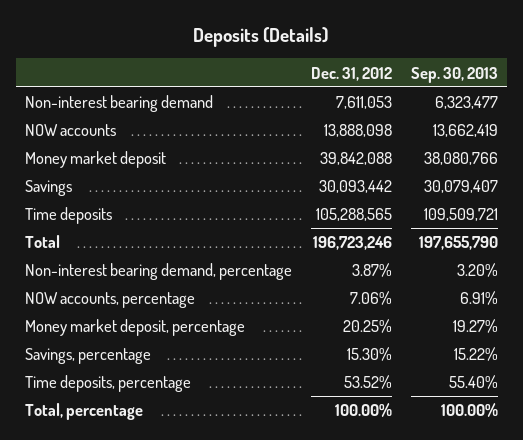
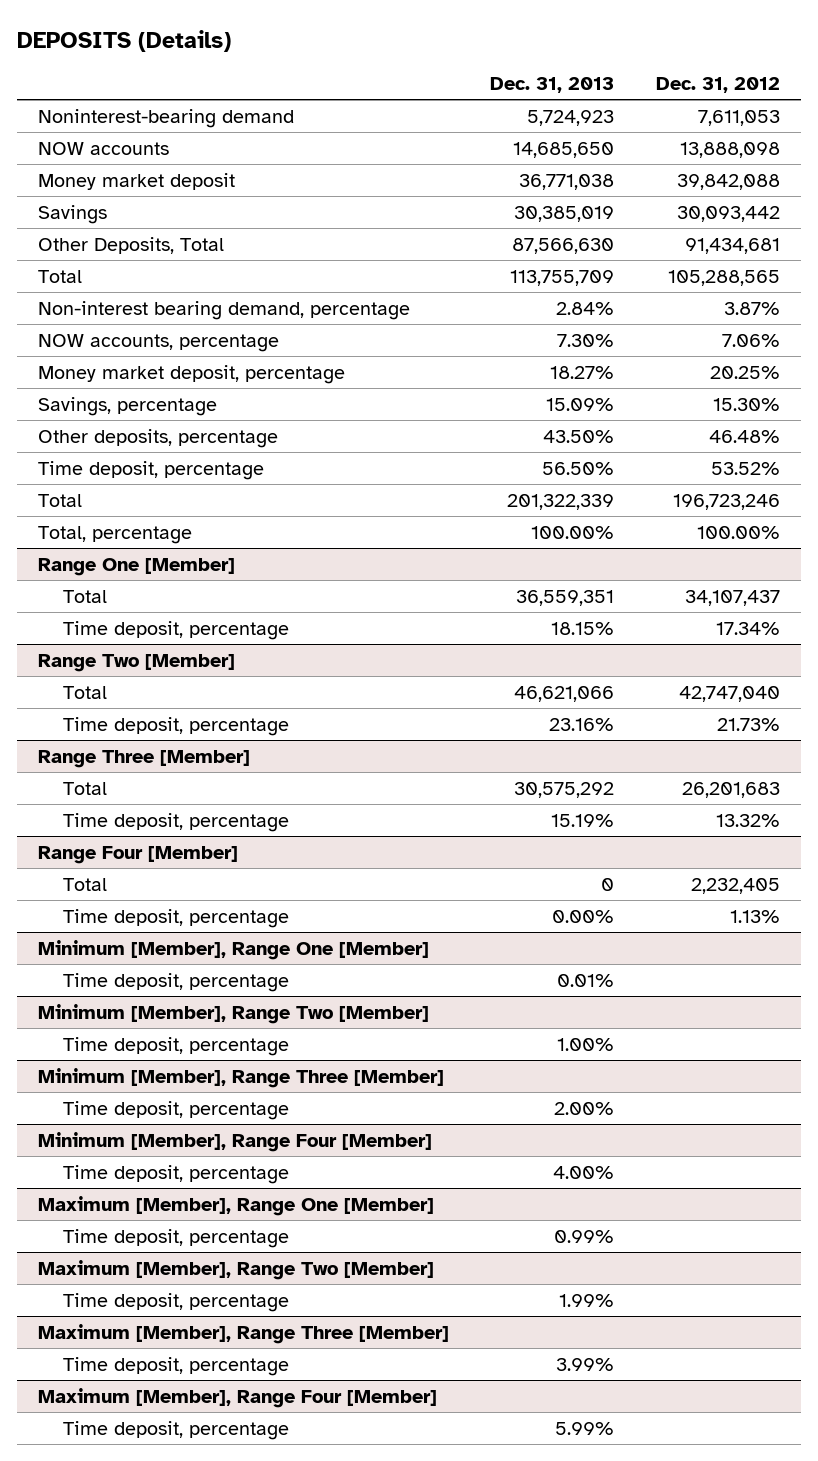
[193,26,329,47] Deposits (Details) -> [17,29,232,52] DEPOSITS (Details)
[410,66,498,83] Sep. 30, 2013 -> none
none -> [490,76,615,93] Dec. 31, 2013
[25,95,214,113] Non-interest bearing demand -> [37,108,294,128] Noninterest-bearing demand
none -> [37,236,224,254] Other Deposits, Total
[25,207,113,225] Time deposits -> [37,269,82,283] Total
none -> [37,428,278,448] Other deposits, percentage
[25,375,192,393] Time deposits, percentage -> [37,460,264,480] Time deposit, percentage
[25,235,61,249] Total -> [37,493,82,507] Total
none -> [37,557,235,576] Range One [Member]
none -> [62,589,107,603] Total
none -> [62,620,289,640] Time deposit, percentage
none -> [37,653,235,672] Range Two [Member]
none -> [62,685,107,699] Total
none -> [62,716,289,736] Time deposit, percentage
none -> [37,749,250,768] Range Three [Member]
none -> [62,781,107,795] Total
none -> [62,812,289,832] Time deposit, percentage
none -> [37,845,238,864] Range Four [Member]
none -> [62,877,107,891] Total
none -> [62,908,289,928] Time deposit, percentage
none -> [37,939,429,960] Minimum [Member], Range One [Member]
none -> [62,972,289,992] Time deposit, percentage
none -> [37,1003,429,1024] Minimum [Member], Range Two [Member]
none -> [62,1036,289,1056] Time deposit, percentage
none -> [37,1067,444,1088] Minimum [Member], Range Three [Member]
none -> [62,1100,289,1120] Time deposit, percentage
none -> [37,1131,432,1152] Minimum [Member], Range Four [Member]
none -> [62,1164,289,1184] Time deposit, percentage
none -> [37,1195,434,1216] Maximum [Member], Range One [Member]
none -> [62,1228,289,1248] Time deposit, percentage
none -> [37,1259,434,1280] Maximum [Member], Range Two [Member]
none -> [62,1292,289,1312] Time deposit, percentage
none -> [37,1323,449,1344] Maximum [Member], Range Three [Member]
none -> [62,1356,289,1376] Time deposit, percentage
none -> [37,1387,437,1408] Maximum [Member], Range Four [Member]
none -> [62,1420,289,1440] Time deposit, percentage

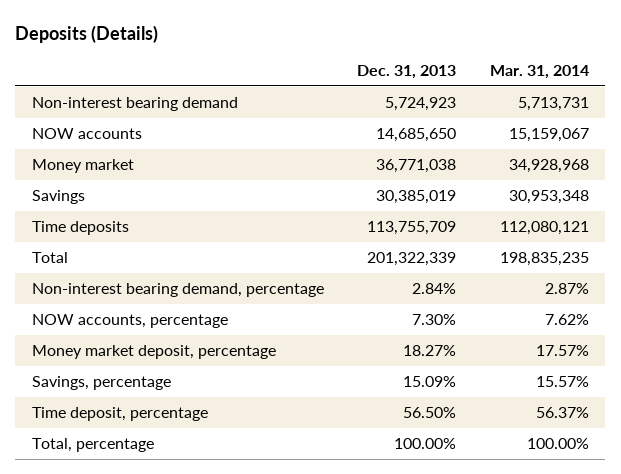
[17,29,232,52] DEPOSITS (Details) -> [15,24,159,43] Deposits (Details)
[655,76,780,93] Dec. 31, 2012 -> none
none -> [489,65,589,80] Mar. 31, 2014
[37,108,294,128] Noninterest-bearing demand -> [32,96,239,111] Non-interest bearing demand
[37,172,235,190] Money market deposit -> [32,158,135,173] Money market
[37,269,82,283] Total -> none
[37,236,224,254] Other Deposits, Total -> [32,220,130,235] Time deposits
[512,237,615,254] 87,566,630 -> [367,220,457,235] 113,755,709
[37,493,82,507] Total -> [32,251,69,263] Total
[37,428,278,448] Other deposits, percentage -> none
[37,557,235,576] Range One [Member] -> none
[62,589,107,603] Total -> none
[62,620,289,640] Time deposit, percentage -> none
[37,653,235,672] Range Two [Member] -> none
[62,685,107,699] Total -> none
[62,716,289,736] Time deposit, percentage -> none
[37,749,250,768] Range Three [Member] -> none
[62,781,107,795] Total -> none
[62,812,289,832] Time deposit, percentage -> none
[37,845,238,864] Range Four [Member] -> none
[62,877,107,891] Total -> none
[62,908,289,928] Time deposit, percentage -> none
[37,939,429,960] Minimum [Member], Range One [Member] -> none
[62,972,289,992] Time deposit, percentage -> none
[37,1003,429,1024] Minimum [Member], Range Two [Member] -> none
[62,1036,289,1056] Time deposit, percentage -> none
[37,1067,444,1088] Minimum [Member], Range Three [Member] -> none
[62,1100,289,1120] Time deposit, percentage -> none
[37,1131,432,1152] Minimum [Member], Range Four [Member] -> none
[62,1164,289,1184] Time deposit, percentage -> none
[37,1195,434,1216] Maximum [Member], Range One [Member] -> none
[62,1228,289,1248] Time deposit, percentage -> none
[37,1259,434,1280] Maximum [Member], Range Two [Member] -> none
[62,1292,289,1312] Time deposit, percentage -> none
[37,1323,449,1344] Maximum [Member], Range Three [Member] -> none
[62,1356,289,1376] Time deposit, percentage -> none
[37,1387,437,1408] Maximum [Member], Range Four [Member] -> none
[62,1420,289,1440] Time deposit, percentage -> none

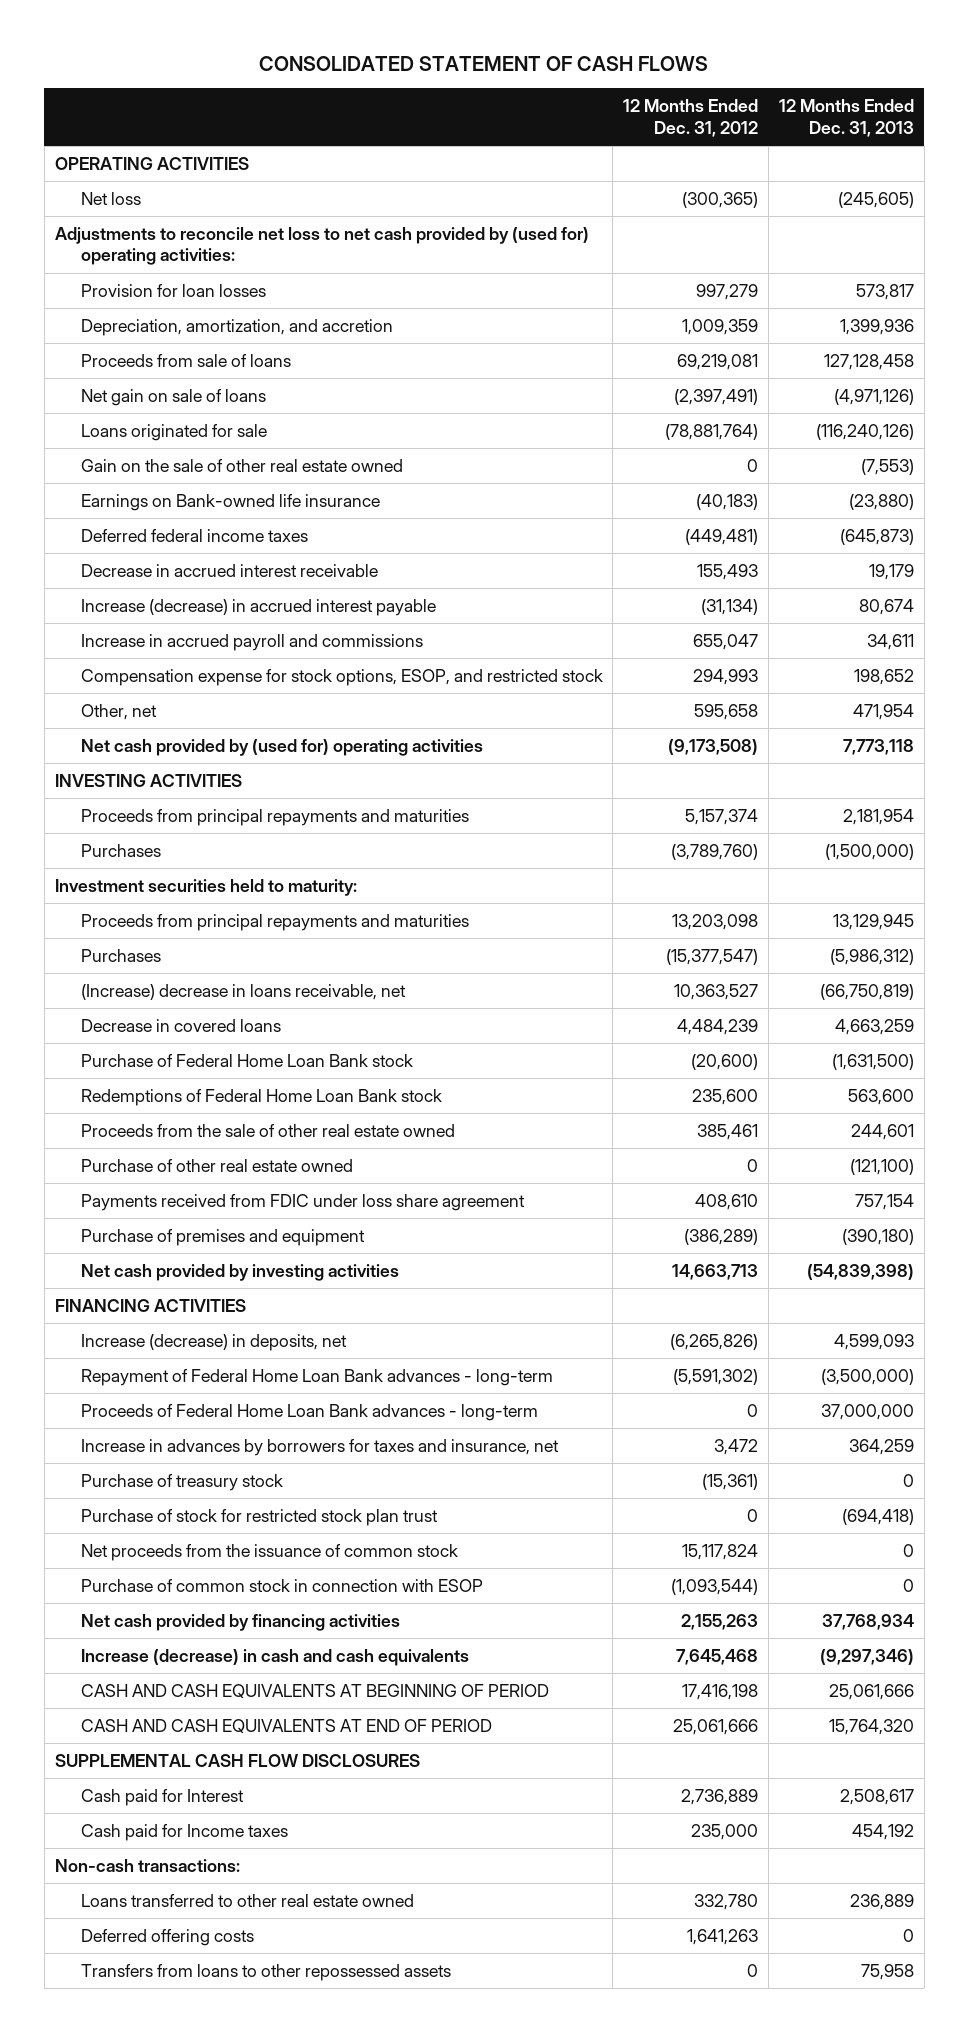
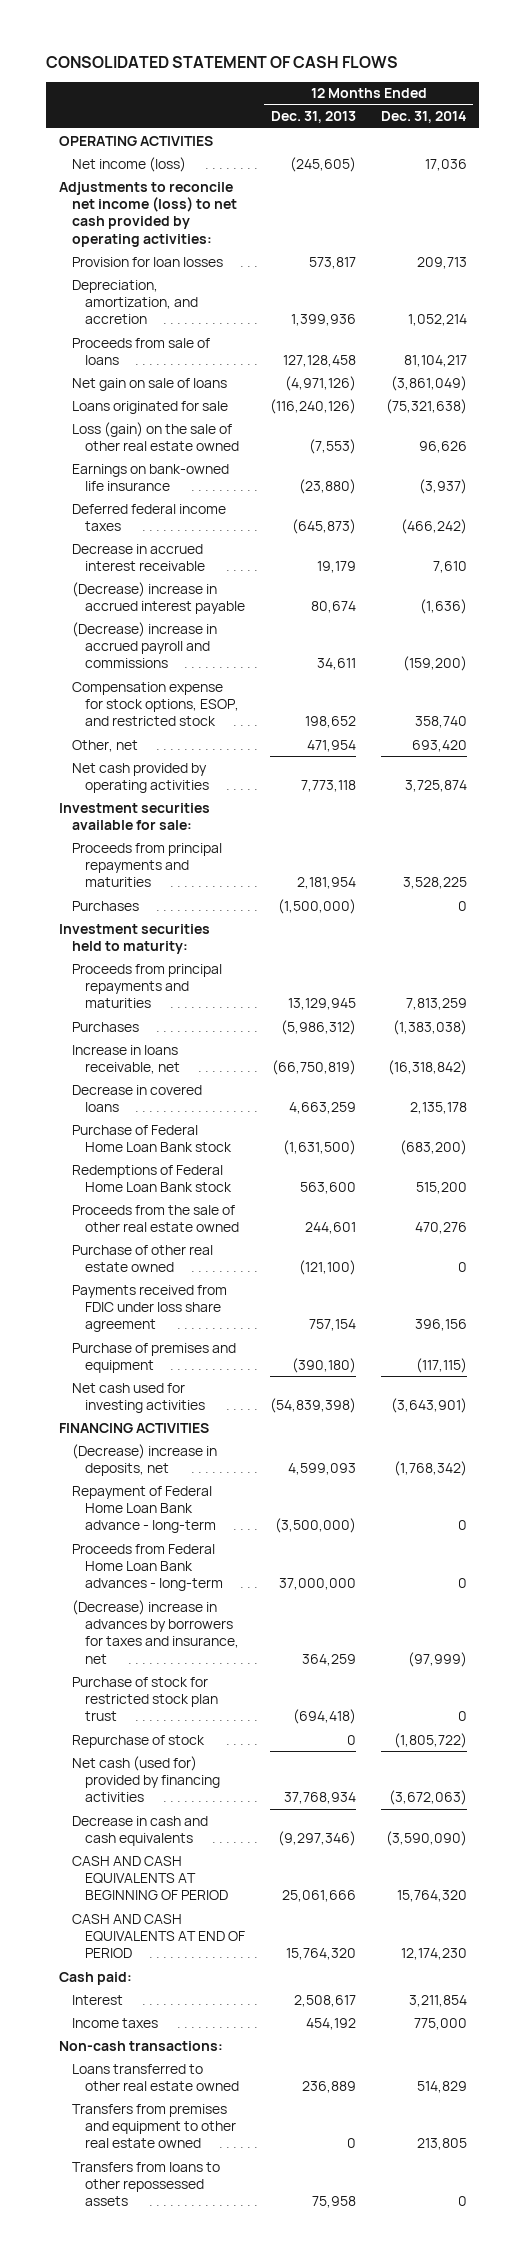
[623,99,759,137] 12 Months Ended Dec. 31, 2012 -> none
none -> [381,111,468,124] Dec. 31, 2014
[80,191,141,205] Net loss -> [71,156,186,172] Net income (loss)
[54,226,589,266] Adjustments to reconcile net loss to net cash provided by (used for) operating activities: -> [58,181,237,247] Adjustments to reconcile net income (loss) to net cash provided by operating activities:
[80,458,403,472] Gain on the sale of other real estate owned -> [71,421,240,451] Loss (gain) on the sale of other real estate owned
[80,493,380,511] Earnings on Bank-owned life insurance -> [71,463,229,491] Earnings on bank-owned life insurance
[80,598,436,616] Increase (decrease) in accrued interest payable -> [71,581,246,614] (Decrease) increase in accrued interest payable
[80,633,423,651] Increase in accrued payroll and commissions -> [71,621,217,669] (Decrease) increase in accrued payroll and commissions
[54,773,242,787] INVESTING ACTIVITIES -> none
[80,738,483,756] Net cash provided by (used for) operating activities -> [71,762,210,793] Net cash provided by operating activities
none -> [58,802,210,830] Investment securities available for sale:
[80,983,406,1000] (Increase) decrease in loans receivable, net -> [71,1044,181,1074] Increase in loans receivable, net
[80,1263,399,1281] Net cash provided by investing activities -> [71,1382,206,1413] Net cash used for investing activities
[80,1473,283,1491] Purchase of treasury stock -> none
[80,1333,347,1351] Increase (decrease) in deposits, net -> [71,1443,217,1476] (Decrease) increase in deposits, net
[80,1368,553,1386] Repayment of Federal Home Loan Bank advances - long-term -> [71,1485,217,1534] Repayment of Federal Home Loan Bank advance - long-term
[80,1403,538,1421] Proceeds of Federal Home Loan Bank advances - long-term -> [71,1543,224,1592] Proceeds from Federal Home Loan Bank advances - long-term
[80,1438,559,1456] Increase in advances by borrowers for taxes and insurance, net -> [71,1599,240,1664] (Decrease) increase in advances by borrowers for taxes and insurance, net
[80,1543,458,1561] Net proceeds from the issuance of common stock -> none
[80,1578,483,1592] Purchase of common stock in connection with ESOP -> none
none -> [71,1734,205,1748] Repurchase of stock
[80,1613,400,1631] Net cash provided by financing activities -> [71,1755,221,1803] Net cash (used for) provided by financing activities
[80,1648,469,1666] Increase (decrease) in cash and cash equivalents -> [71,1815,208,1846] Decrease in cash and cash equivalents
[54,1753,420,1767] SUPPLEMENTAL CASH FLOW DISCLOSURES -> [58,1971,132,1985] Cash paid:
[80,1788,244,1806] Cash paid for Interest -> [71,1994,123,2005] Interest
[80,1823,288,1841] Cash paid for Income taxes -> [71,2017,158,2028] Income taxes
[80,1928,254,1946] Deferred offering costs -> none
none -> [71,2103,237,2149] Transfers from premises and equipment to other real estate owned

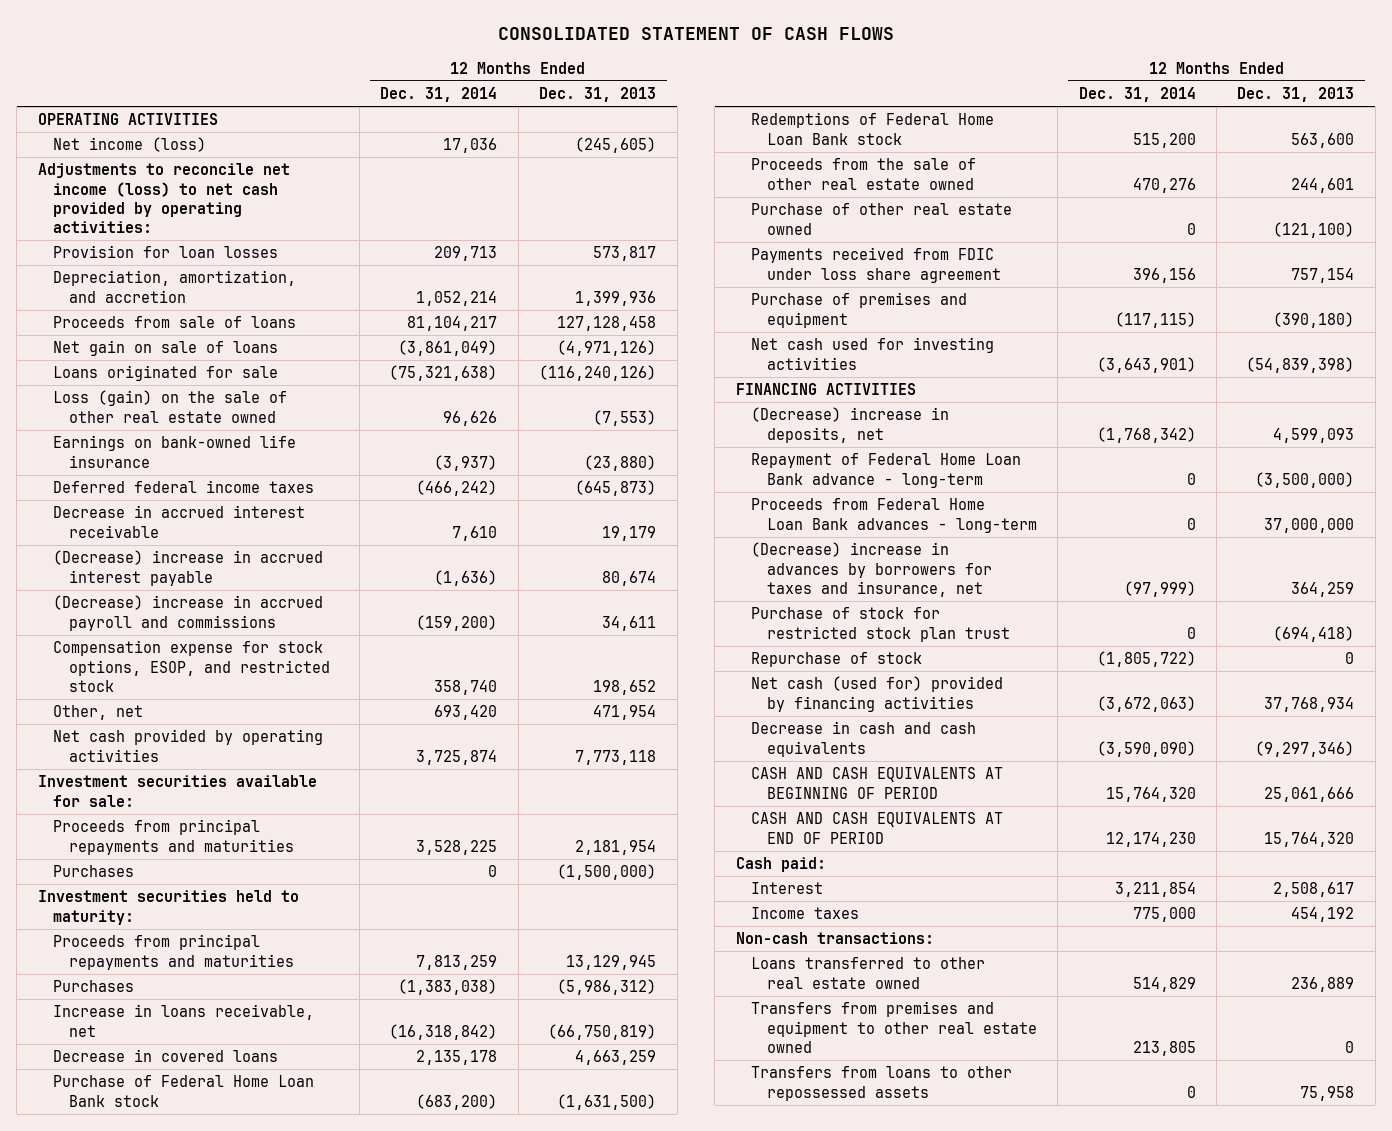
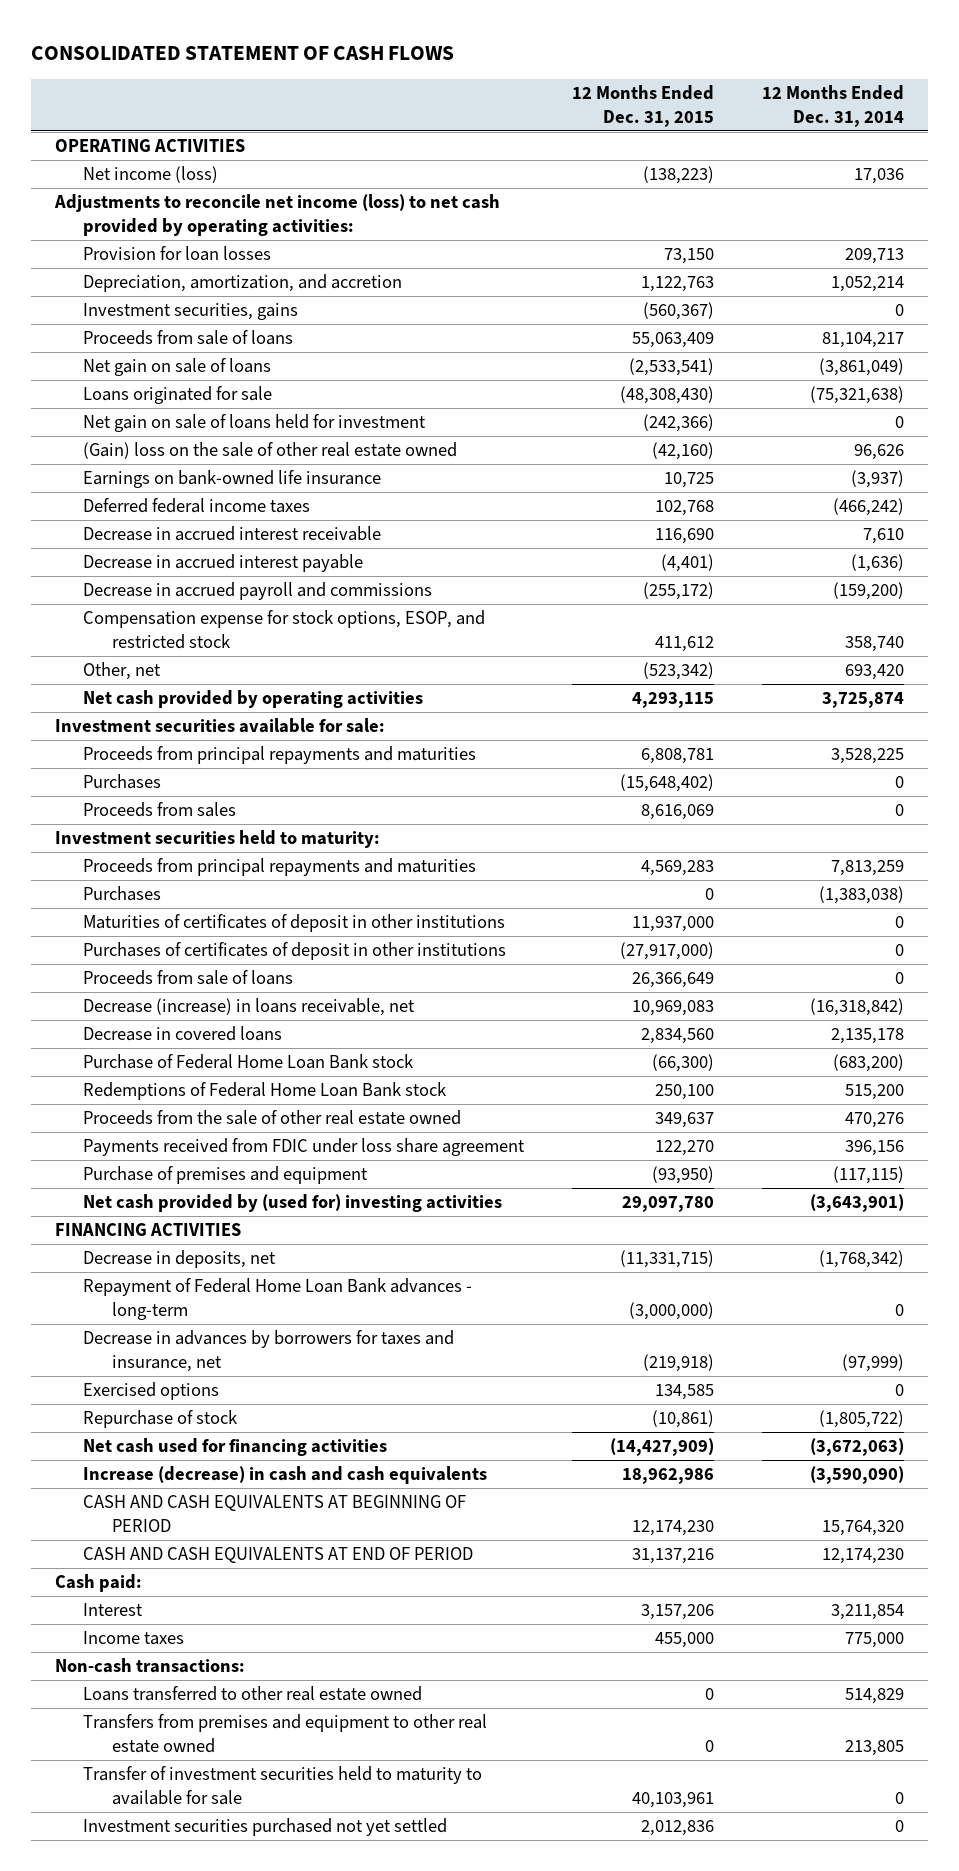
[539,87,657,103] Dec. 31, 2013 -> none
none -> [572,85,715,127] 12 Months Ended Dec. 31, 2015
none -> [83,303,299,321] Investment securities, gains
none -> [83,414,427,433] Net gain on sale of loans held for investment
[53,390,288,423] Loss (gain) on the sale of other real estate owned -> [83,442,458,460] (Gain) loss on the sale of other real estate owned
[53,550,324,586] (Decrease) increase in accrued interest payable -> [83,554,364,573] Decrease in accrued interest payable
[53,595,324,631] (Decrease) increase in accrued payroll and commissions -> [83,582,433,601] Decrease in accrued payroll and commissions
none -> [83,802,237,818] Proceeds from sales
none -> [83,914,506,933] Maturities of certificates of deposit in other institutions
none -> [83,942,507,961] Purchases of certificates of deposit in other institutions
none -> [83,970,294,986] Proceeds from sale of loans
[53,1004,315,1037] Increase in loans receivable, net -> [83,998,416,1017] Decrease (increase) in loans receivable, net
[751,203,1013,235] Purchase of other real estate owned -> none
[751,337,995,370] Net cash used for investing activities -> [83,1194,503,1213] Net cash provided by (used for) investing activities
[751,498,1038,533] Proceeds from Federal Home Loan Bank advances - long-term -> none
[751,607,1011,642] Purchase of stock for restricted stock plan trust -> none
[751,407,950,443] (Decrease) increase in deposits, net -> [83,1250,277,1269] Decrease in deposits, net
[751,453,1022,488] Repayment of Federal Home Loan Bank advance - long-term -> [83,1278,473,1320] Repayment of Federal Home Loan Bank advances - long-term
[751,542,993,597] (Decrease) increase in advances by borrowers for taxes and insurance, net -> [83,1330,455,1372] Decrease in advances by borrowers for taxes and insurance, net
none -> [83,1382,220,1401] Exercised options
[751,676,1004,712] Net cash (used for) provided by financing activities -> [83,1438,388,1457] Net cash used for financing activities
[751,721,977,757] Decrease in cash and cash equivalents -> [83,1466,488,1485] Increase (decrease) in cash and cash equivalents
[751,1066,1013,1101] Transfers from loans to other repossessed assets -> none
none -> [83,1766,483,1805] Transfer of investment securities held to maturity to available for sale
none -> [83,1818,448,1837] Investment securities purchased not yet settled

